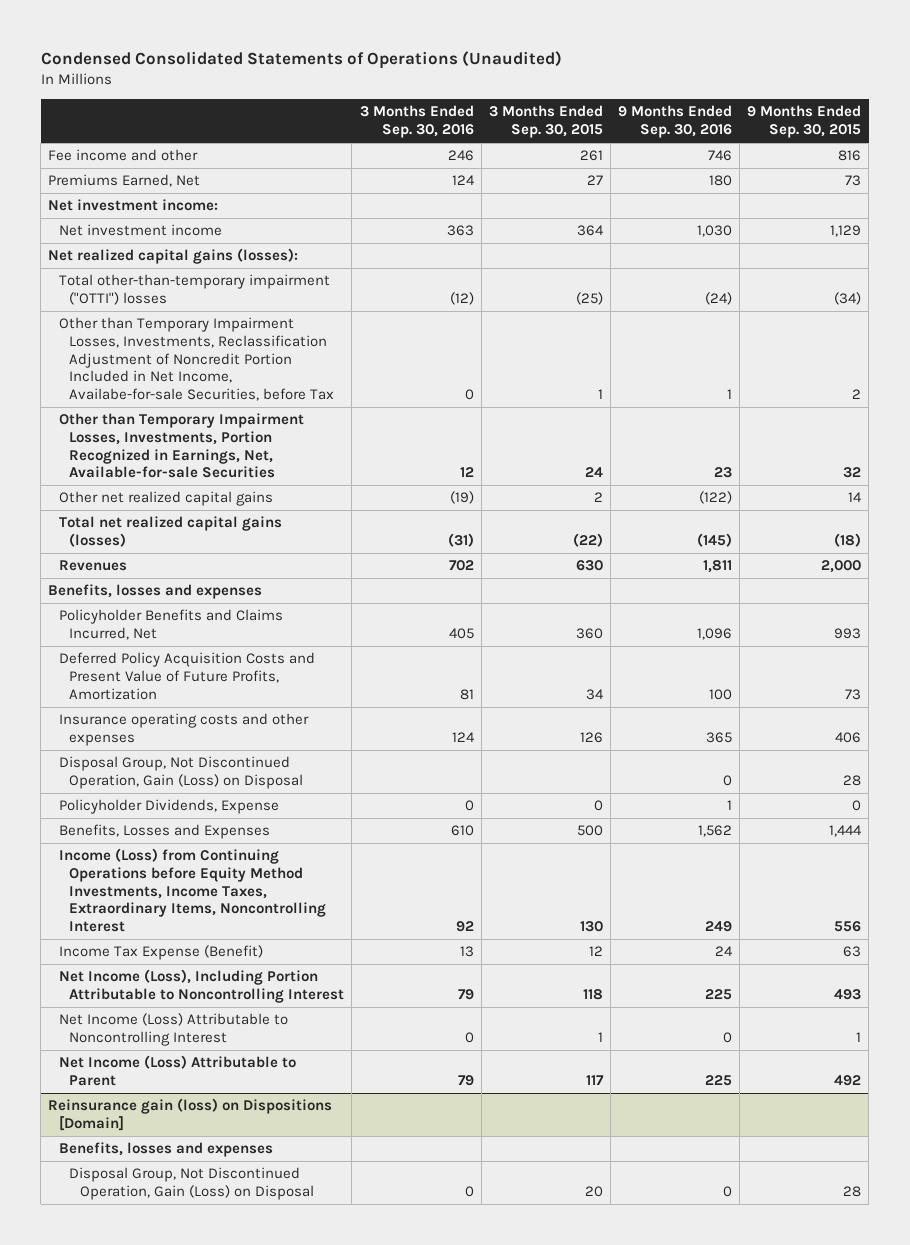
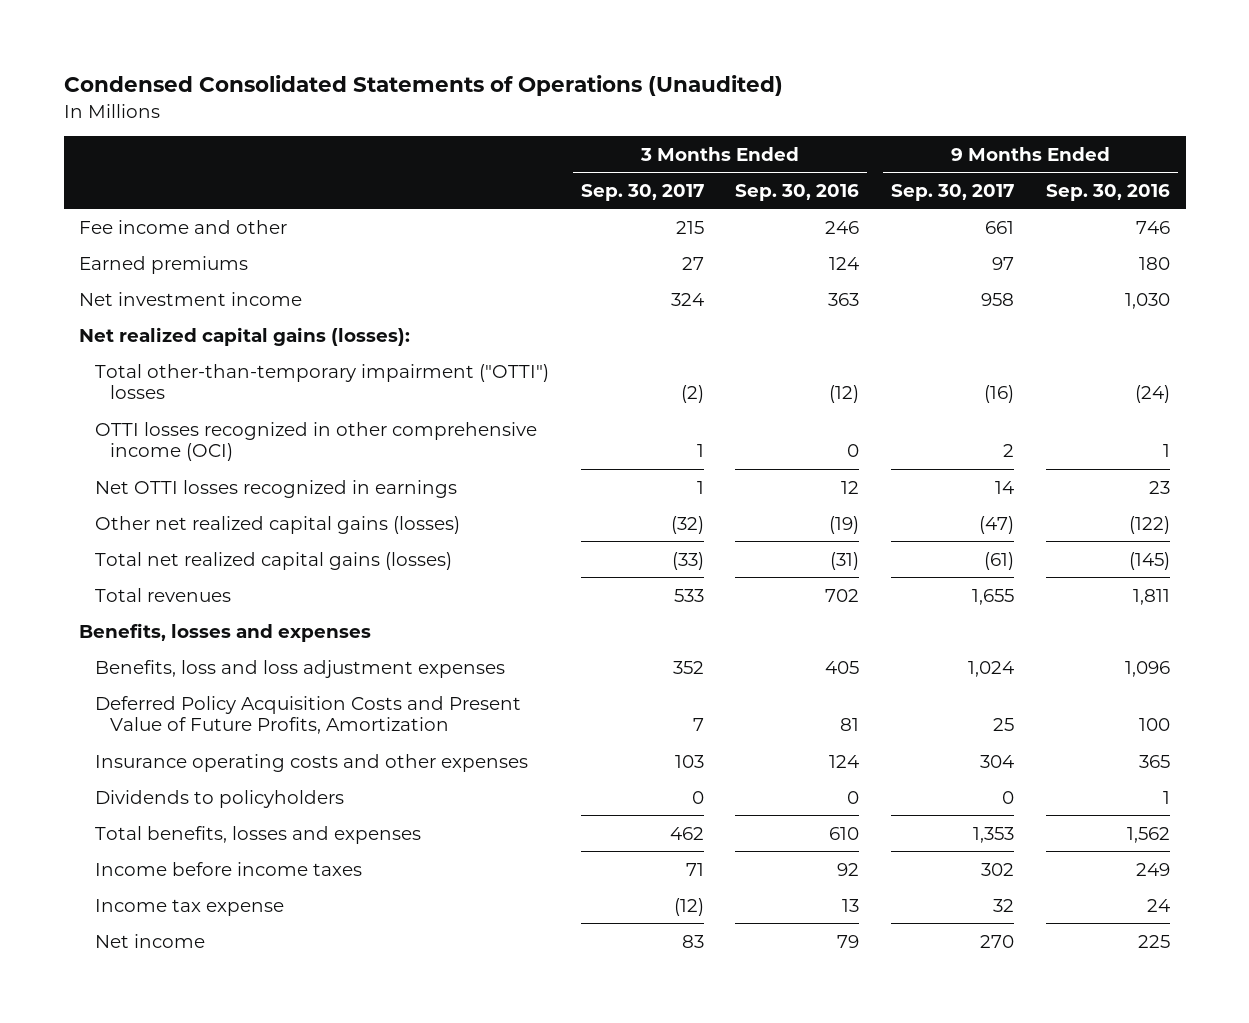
[488,105,603,138] 3 Months Ended Sep. 30, 2015 -> none
[747,105,862,138] 9 Months Ended Sep. 30, 2015 -> none
none -> [580,183,704,201] Sep. 30, 2017
none -> [891,183,1015,201] Sep. 30, 2017
[48,199,219,212] Net investment income: -> none
[48,174,201,188] Premiums Earned, Net -> [79,255,249,274] Earned premiums
[58,317,335,401] Other than Temporary Impairment Losses, Investments, Reclassification Adjustment of Noncredit Portion Included in Net Income, Availabe-for-sale Securities, before Tax -> [94,421,537,462] OTTI losses recognized in other comprehensive income (OCI)
[58,413,304,479] Other than Temporary Impairment Losses, Investments, Portion Recognized in Earnings, Net, Available-for-sale Securities -> [94,479,457,498] Net OTTI losses recognized in earnings
[58,491,273,507] Other net realized capital gains -> [94,515,460,534] Other net realized capital gains (losses)
[58,560,127,572] Revenues -> [94,587,231,602] Total revenues
[58,609,283,640] Policyholder Benefits and Claims Incurred, Net -> [94,659,505,678] Benefits, loss and loss adjustment expenses
[58,756,304,789] Disposal Group, Not Discontinued Operation, Gain (Loss) on Disposal -> none
[58,969,345,1003] Net Income (Loss), Including Portion Attributable to Noncontrolling Interest -> none
[58,1013,288,1046] Net Income (Loss) Attributable to Noncontrolling Interest -> none
[48,1098,333,1131] Reinsurance gain (loss) on Dispositions [Domain] -> none
[58,1142,273,1158] Benefits, losses and expenses -> none
[69,1167,314,1200] Disposal Group, Not Discontinued Operation, Gain (Loss) on Disposal -> none
[58,799,279,815] Policyholder Dividends, Expense -> [94,789,344,808] Dividends to policyholders
[58,824,270,840] Benefits, Losses and Expenses -> [94,825,421,844] Total benefits, losses and expenses
[58,848,327,932] Income (Loss) from Continuing Operations before Equity Method Investments, Income Taxes, Extraordinary Items, Noncontrolling Interest -> [94,861,362,876] Income before income taxes
[58,945,263,961] Income Tax Expense (Benefit) -> [94,898,284,916] Income tax expense
[58,1055,296,1086] Net Income (Loss) Attributable to Parent -> [94,933,205,948] Net income

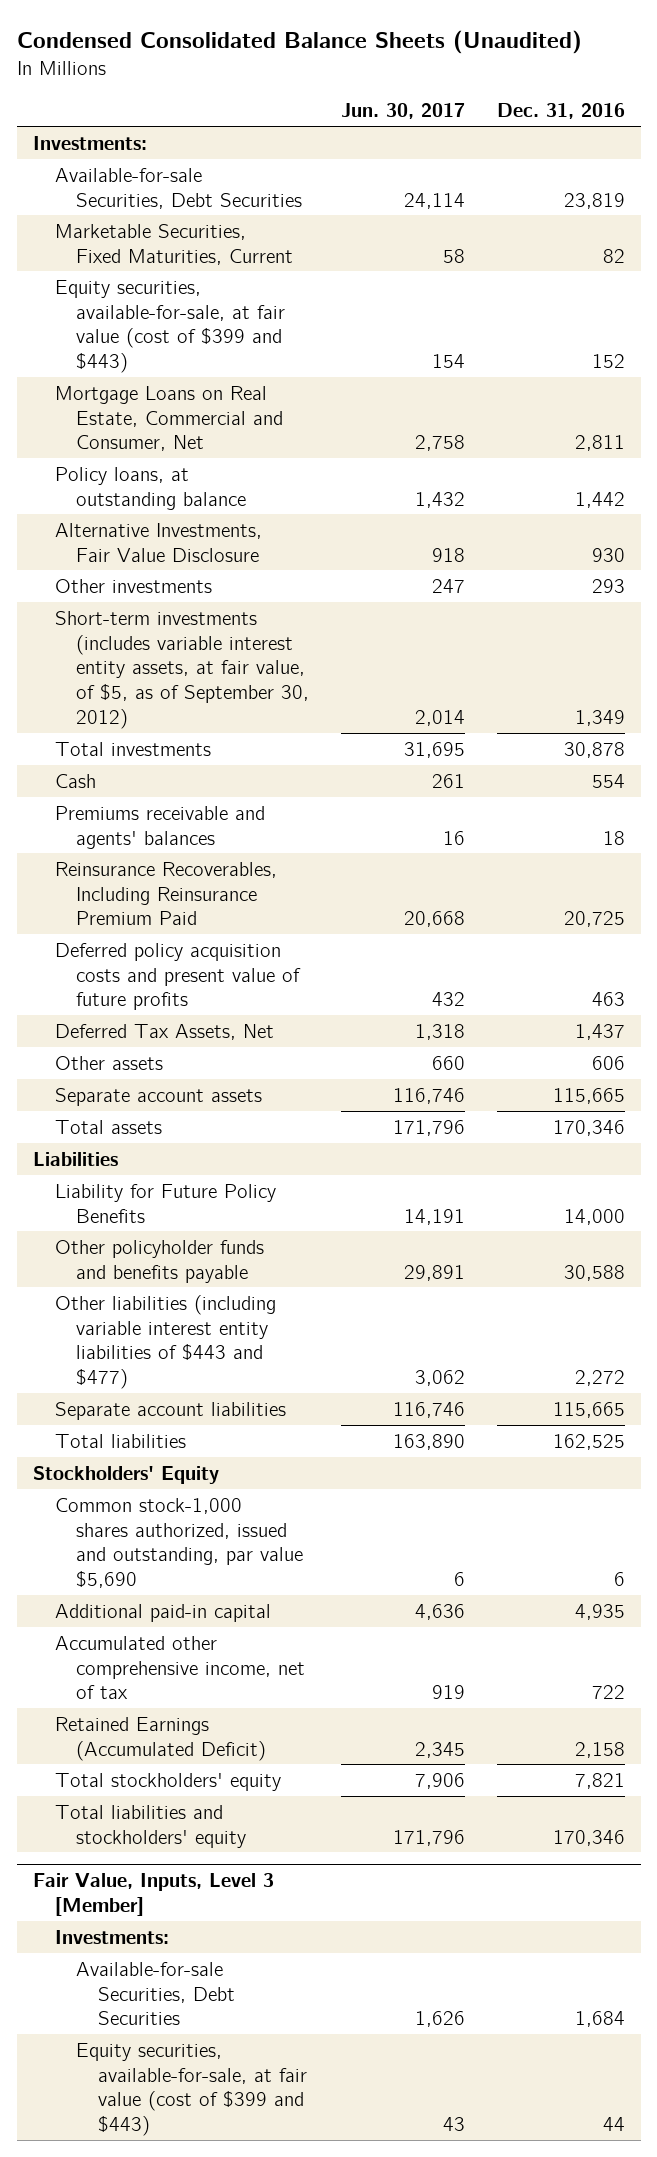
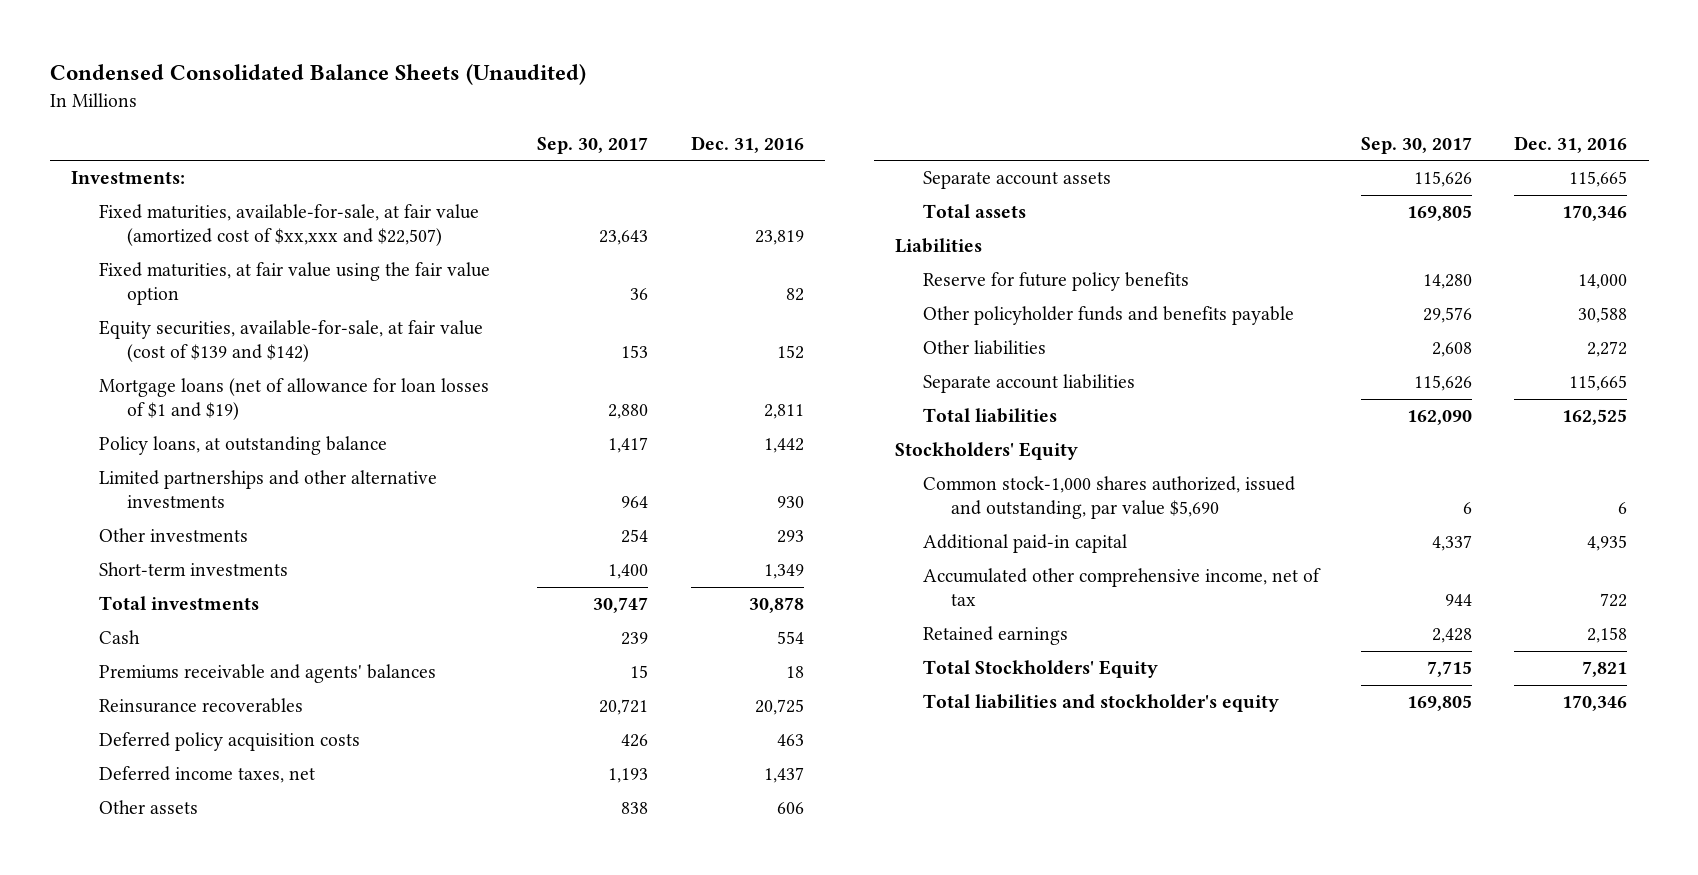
[341,103,466,120] Jun. 30, 2017 -> none
none -> [537,136,649,154] Sep. 30, 2017
[54,223,294,265] Marketable Securities, Fixed Maturities, Current -> none
[54,167,303,209] Available-for-sale Securities, Debt Securities -> [99,204,480,247] Fixed maturities, available-for-sale, at fair value (amortized cost of $xx,xxx and $22,507)
none -> [99,262,491,306] Fixed maturities, at fair value using the fair value option
[54,279,286,374] Equity securities, available-for-sale, at fair value (cost of $399 and $443) -> [99,320,484,363] Equity securities, available-for-sale, at fair value (cost of $139 and $142)
[54,385,284,452] Mortgage Loans on Real Estate, Commercial and Consumer, Net -> [99,378,490,421] Mortgage loans (net of allowance for loan losses of $1 and $19)
[54,522,262,562] Alternative Investments, Fair Value Disclosure -> [99,470,438,509] Limited partnerships and other alternative investments
[54,610,310,730] Short-term investments (includes variable interest entity assets, at fair value, of $5, as of September 30, 2012) -> [99,562,289,577] Short-term investments
[54,861,277,926] Reinsurance Recoverables, Including Reinsurance Premium Paid -> [99,698,304,714] Reinsurance recoverables
[54,942,302,1011] Deferred policy acquisition costs and present value of future profits -> [99,732,361,752] Deferred policy acquisition costs
[54,1023,274,1040] Deferred Tax Assets, Net -> [99,766,316,784] Deferred income taxes, net
[54,1183,276,1223] Liability for Future Policy Benefits -> [922,272,1189,292] Reserve for future policy benefits
[54,1294,276,1390] Other liabilities (including variable interest entity liabilities of $443 and $477) -> [922,340,1046,356] Other liabilities
[32,1873,274,1917] Fair Value, Inputs, Level 3 [Member] -> none
[54,1929,169,1944] Investments: -> none
[76,1961,236,2026] Available-for-sale Securities, Debt Securities -> none
[76,2042,308,2137] Equity securities, available-for-sale, at fair value (cost of $399 and $443) -> none
[54,1716,267,1761] Retained Earnings (Accumulated Deficit) -> [922,626,1068,646] Retained earnings
[54,1772,281,1791] Total stockholders' equity -> [922,660,1158,679] Total Stockholders' Equity
[54,1804,247,1848] Total liabilities and stockholders' equity -> [922,694,1279,713] Total liabilities and stockholder's equity

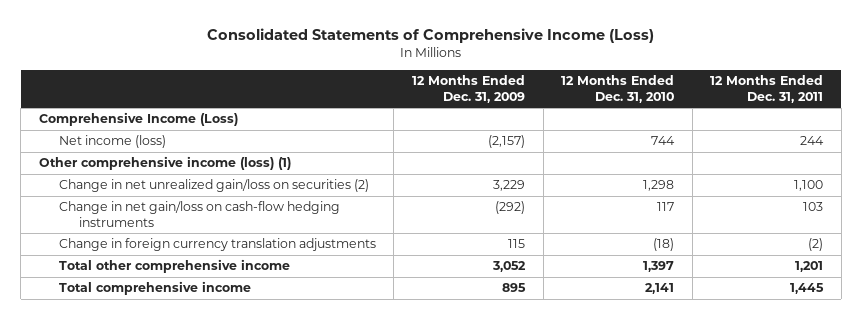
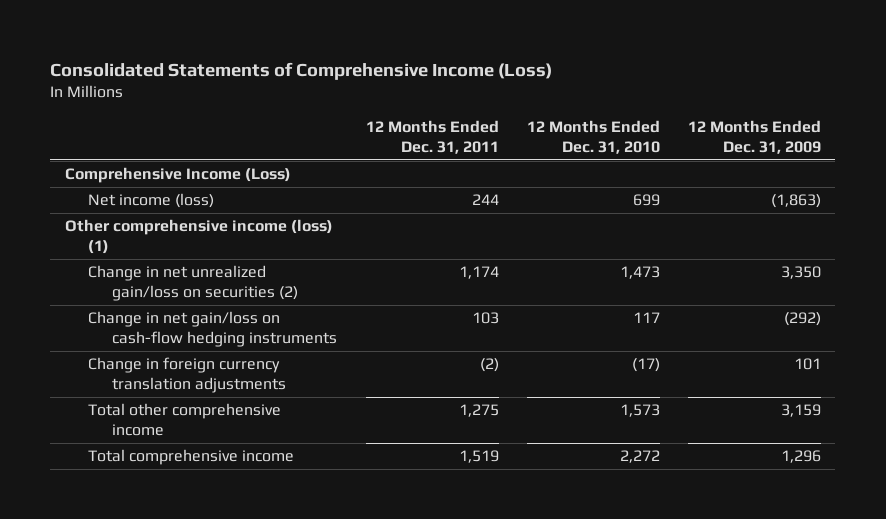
[487,135,525,149] (2,157) -> [771,194,822,209] (1,863)
[651,136,676,146] 744 -> [632,194,660,207] 699
[492,180,525,192] 3,229 -> [781,266,822,280] 3,350
[643,180,675,192] 1,298 -> [619,266,660,280] 1,473
[794,180,824,192] 1,100 -> [458,266,499,280] 1,174
[507,239,525,249] 115 -> [794,358,822,371] 101
[653,238,675,252] (18) -> [631,358,660,373] (17)
[491,261,526,273] 3,052 -> [781,404,822,418] 3,159
[643,261,675,273] 1,397 -> [619,404,660,418] 1,573
[795,261,824,273] 1,201 -> [458,404,499,418] 1,275
[501,283,526,293] 895 -> [781,450,822,464] 1,296
[645,283,675,295] 2,141 -> [619,450,660,464] 2,272
[790,283,825,295] 1,445 -> [458,450,499,464] 1,519

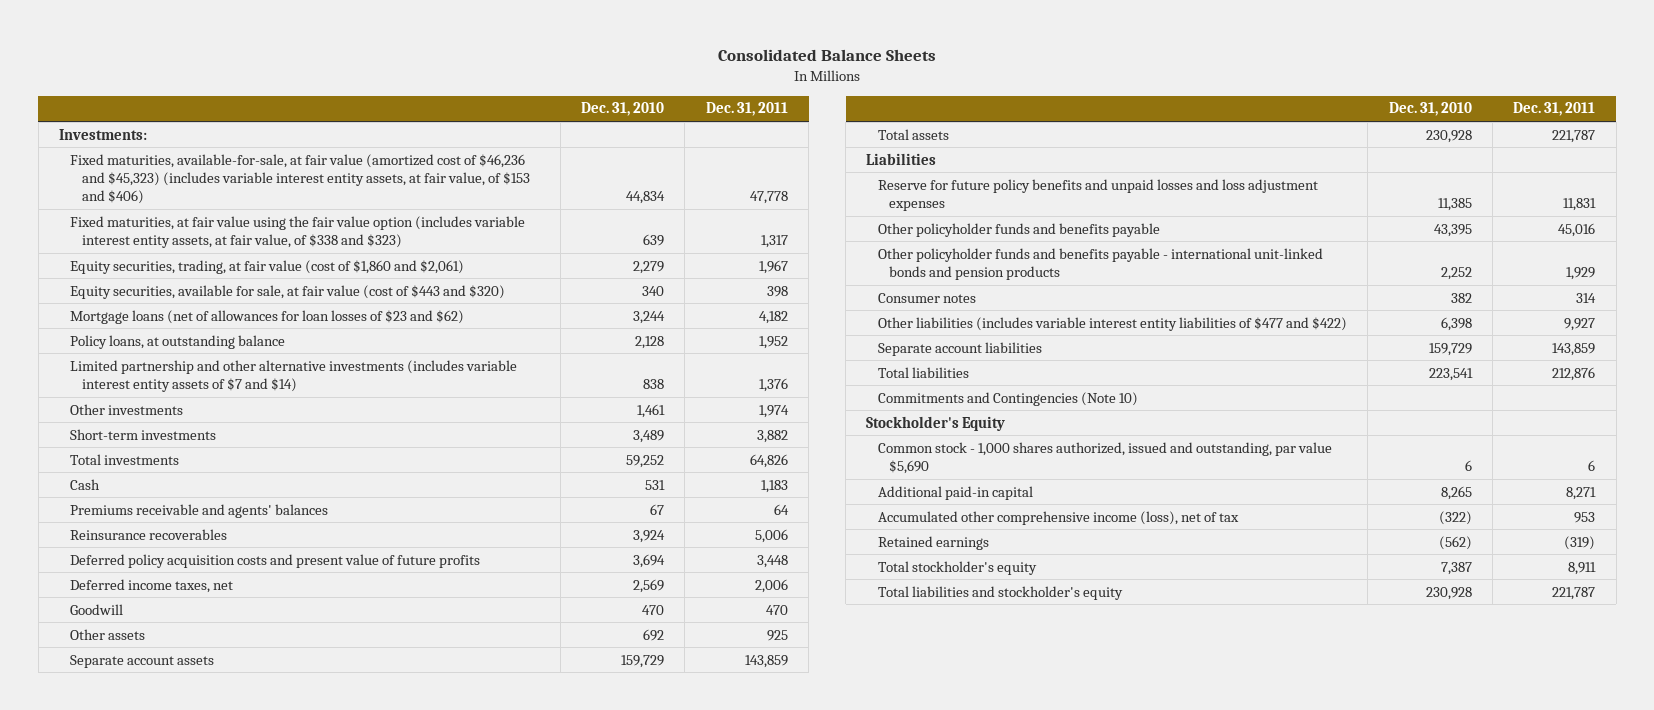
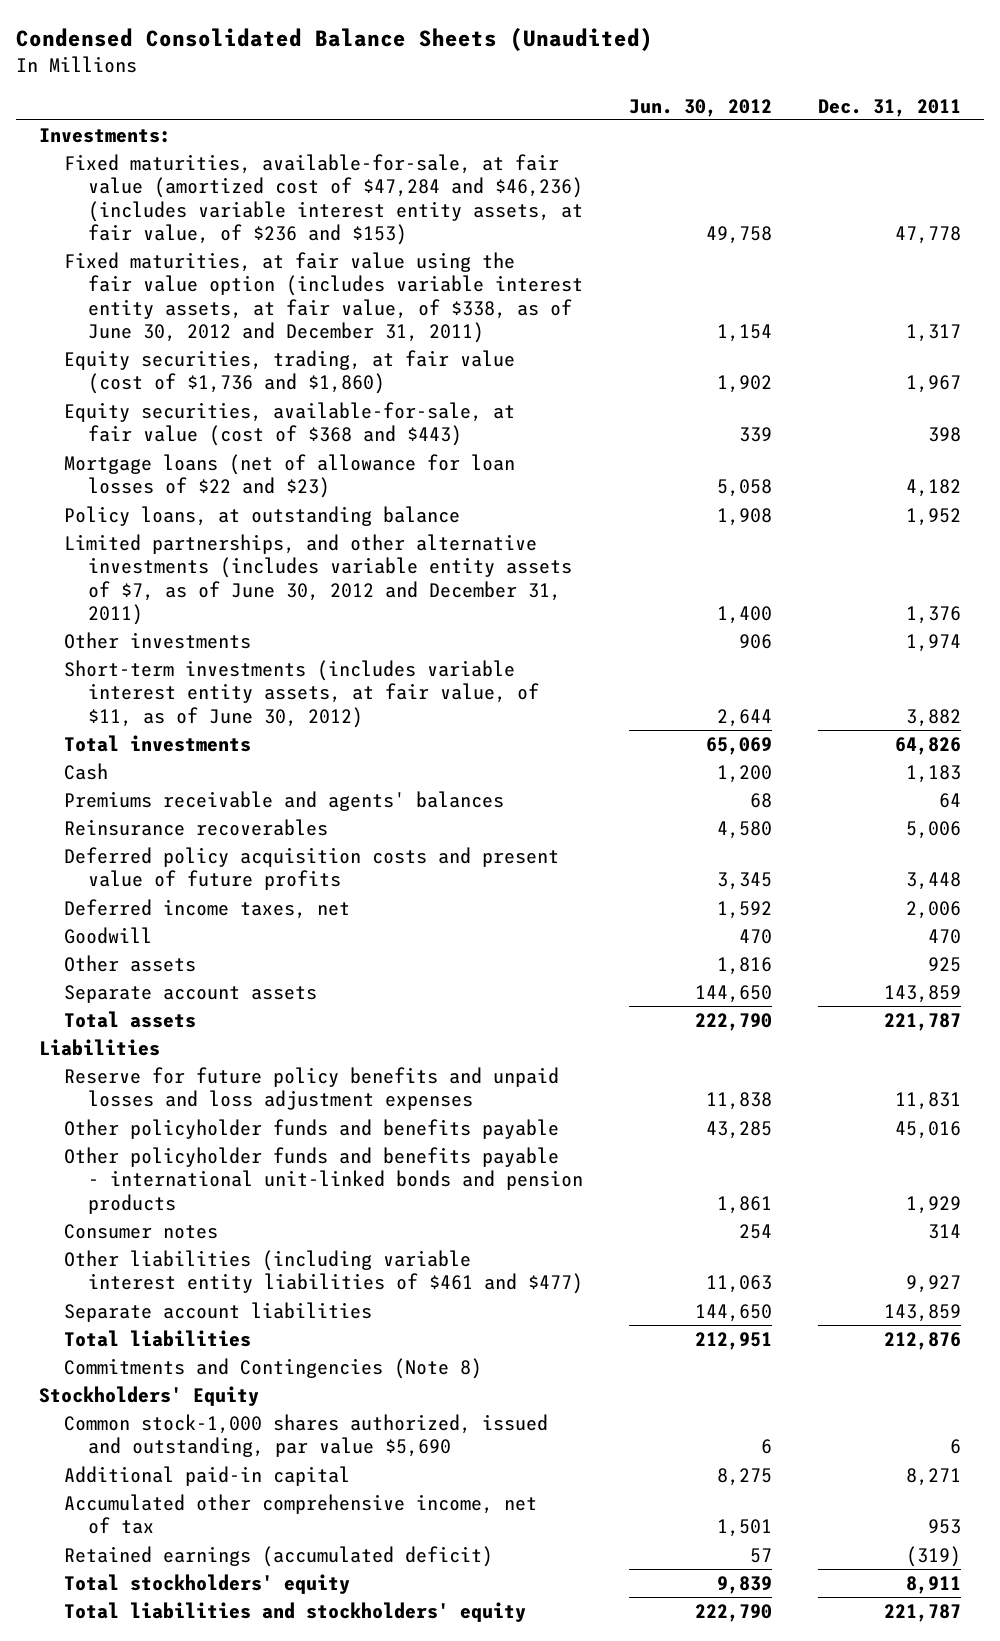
[718,49,937,62] Consolidated Balance Sheets -> [16,28,654,52] Condensed Consolidated Balance Sheets (Unaudited)
[581,102,665,117] Dec. 31, 2010 -> none
none -> [628,98,772,117] Jun. 30, 2012
[70,153,530,205] Fixed maturities, available-for-sale, at fair value (amortized cost of $46,236 and $45,323) (includes variable interest entity assets, at fair value, of $153 and $406) -> [63,153,583,246] Fixed maturities, available-for-sale, at fair value (amortized cost of $47,284 and $46,236) (includes variable interest entity assets, at fair value, of $236 and $153)
[70,215,526,248] Fixed maturities, at fair value using the fair value option (includes variable interest entity assets, at fair value, of $338 and $323) -> [63,251,583,344] Fixed maturities, at fair value using the fair value option (includes variable interest entity assets, at fair value, of $338, as of June 30, 2012 and December 31, 2011)
[70,259,465,274] Equity securities, trading, at fair value (cost of $1,860 and $2,061) -> [63,349,515,395] Equity securities, trading, at fair value (cost of $1,736 and $1,860)
[70,284,506,299] Equity securities, available for sale, at fair value (cost of $443 and $320) -> [63,401,515,447] Equity securities, available-for-sale, at fair value (cost of $368 and $443)
[70,309,465,324] Mortgage loans (net of allowances for loan losses of $23 and $62) -> [63,453,515,499] Mortgage loans (net of allowance for loan losses of $22 and $23)
[70,359,518,392] Limited partnership and other alternative investments (includes variable interest entity assets of $7 and $14) -> [63,533,572,626] Limited partnerships, and other alternative investments (includes variable entity assets of $7, as of June 30, 2012 and December 31, 2011)
[70,428,217,440] Short-term investments -> [63,659,539,728] Short-term investments (includes variable interest entity assets, at fair value, of $11, as of June 30, 2012)
[877,316,1347,331] Other liabilities (includes variable interest entity liabilities of $477 and $422) -> [63,1249,583,1295] Other liabilities (including variable interest entity liabilities of $461 and $477)
[877,391,1138,406] Commitments and Contingencies (Note 10) -> [63,1357,482,1379] Commitments and Contingencies (Note 8)
[866,415,1006,431] Stockholder's Equity -> [39,1385,260,1406] Stockholders' Equity
[877,441,1332,474] Common stock - 1,000 shares authorized, issued and outstanding, par value $5,690 -> [63,1413,548,1458] Common stock-1,000 shares authorized, issued and outstanding, par value $5,690
[877,510,1239,525] Accumulated other comprehensive income (loss), net of tax -> [63,1493,537,1535] Accumulated other comprehensive income, net of tax
[877,535,989,550] Retained earnings -> [63,1545,493,1567] Retained earnings (accumulated deficit)
[877,560,1037,575] Total stockholder's equity -> [63,1573,350,1594] Total stockholders' equity
[877,585,1123,600] Total liabilities and stockholder's equity -> [63,1601,526,1622] Total liabilities and stockholders' equity

